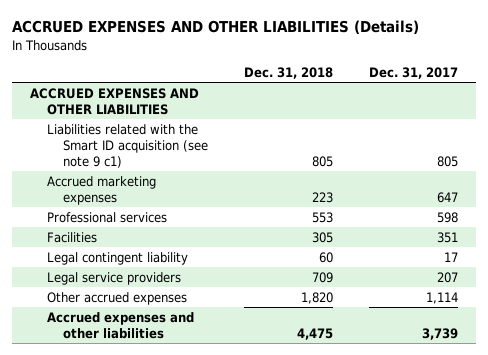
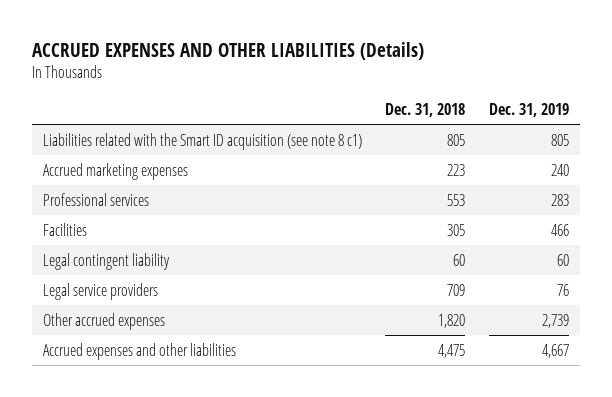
[369,67,459,80] Dec. 31, 2017 -> none
none -> [488,103,569,118] Dec. 31, 2019
[30,87,200,115] ACCRUED EXPENSES AND OTHER LIABILITIES -> none
[46,123,209,169] Liabilities related with the Smart ID acquisition (see note 9 c1) -> [43,132,363,150] Liabilities related with the Smart ID acquisition (see note 8 c1)

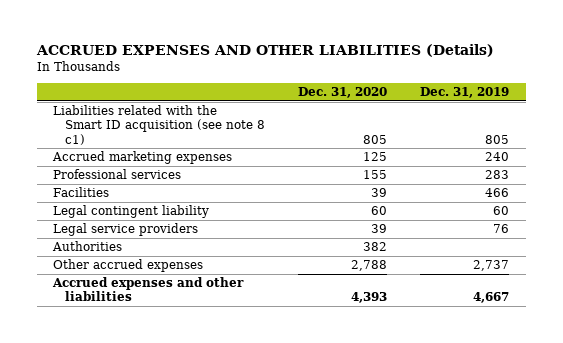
[385,103,466,118] Dec. 31, 2018 -> none
none -> [297,87,387,99] Dec. 31, 2020
none -> [52,241,123,252] Authorities
[541,313,569,328] 2,739 -> [473,260,510,272] 2,737

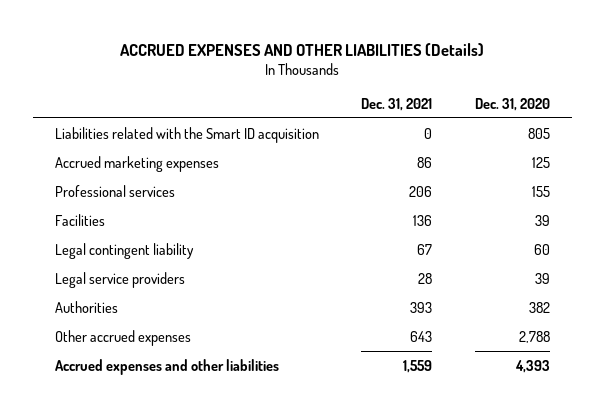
[420,87,510,99] Dec. 31, 2019 -> none
none -> [361,97,433,111] Dec. 31, 2021
[53,105,265,145] Liabilities related with the Smart ID acquisition (see note 8 c1) -> [54,126,319,143] Liabilities related with the Smart ID acquisition

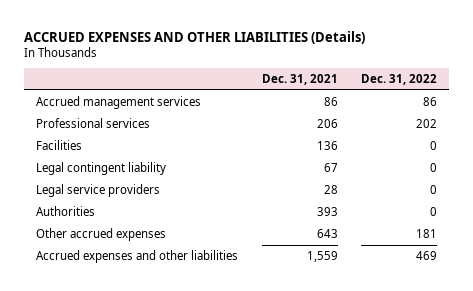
[475,97,551,111] Dec. 31, 2020 -> none
none -> [361,74,438,86] Dec. 31, 2022
[54,126,319,143] Liabilities related with the Smart ID acquisition -> none
[54,155,219,172] Accrued marketing expenses -> none
none -> [35,96,201,110] Accrued management services

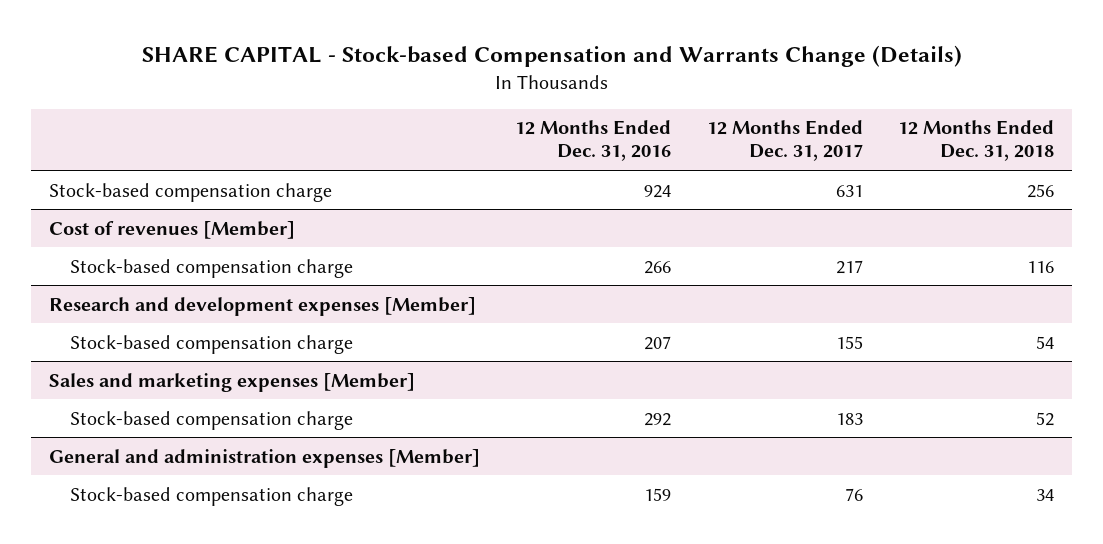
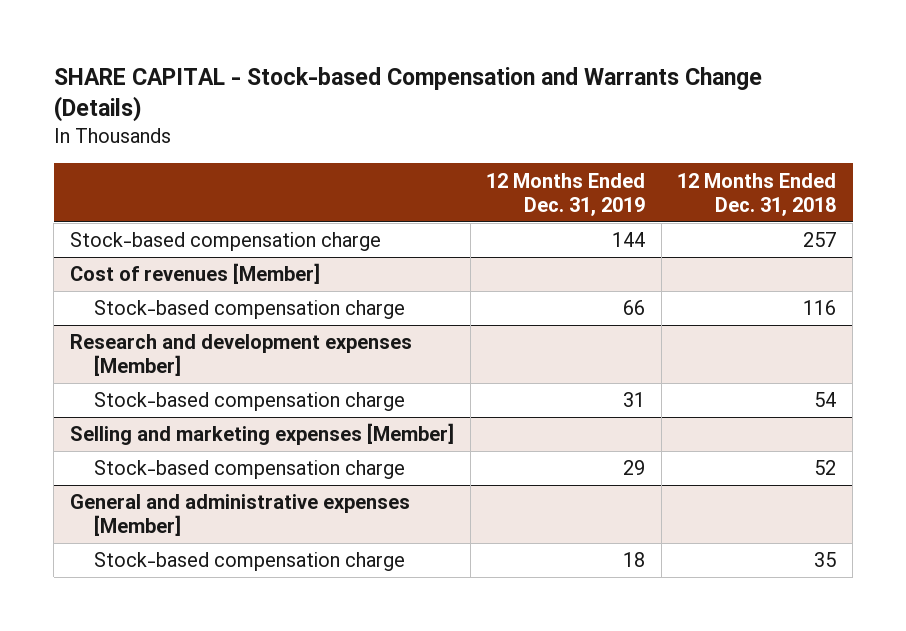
[515,120,672,162] 12 Months Ended Dec. 31, 2016 -> none
[706,120,863,162] 12 Months Ended Dec. 31, 2017 -> none
none -> [486,172,646,216] 12 Months Ended Dec. 31, 2019
[1027,183,1055,198] 256 -> [803,232,837,248] 257
[48,372,415,392] Sales and marketing expenses [Member] -> [70,423,455,446] Selling and marketing expenses [Member]
[48,448,480,468] General and administration expenses [Member] -> [70,494,411,537] General and administrative expenses [Member]
[1036,488,1055,501] 34 -> [814,552,837,568] 35

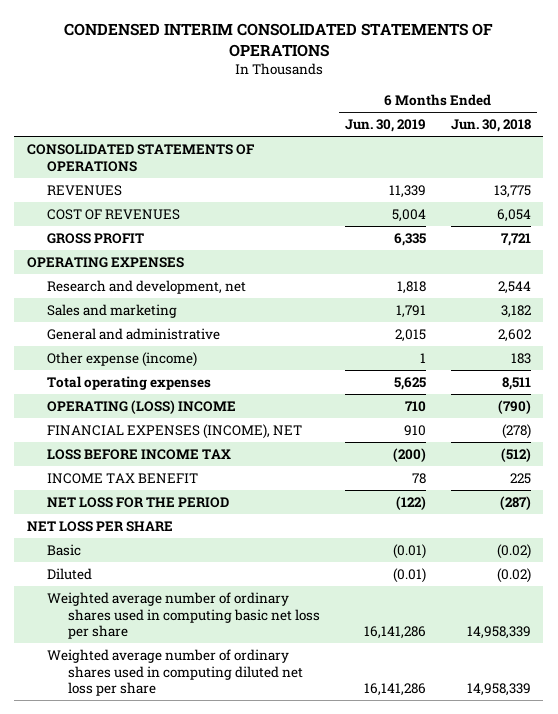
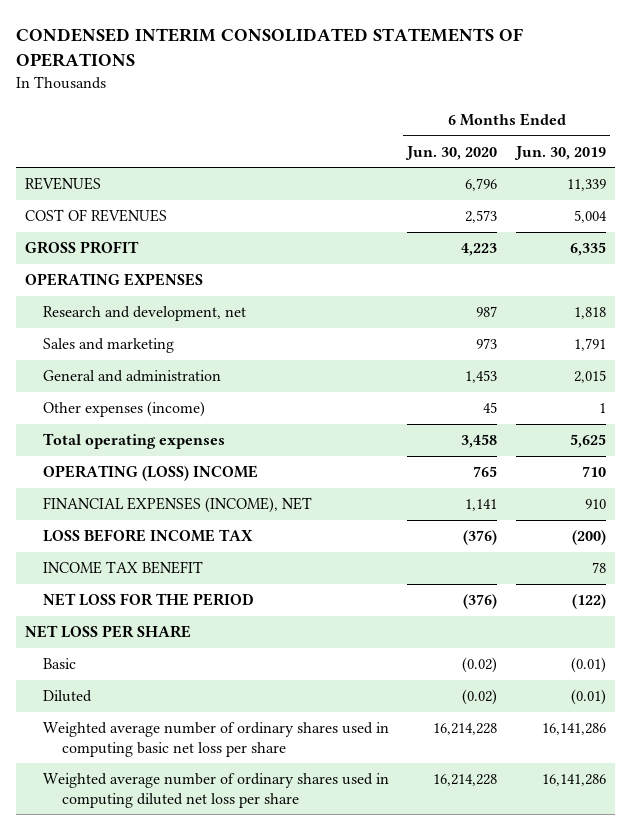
[450,119,531,133] Jun. 30, 2018 -> none
none -> [405,145,498,160] Jun. 30, 2020
[26,144,254,172] CONSOLIDATED STATEMENTS OF OPERATIONS -> none
[47,328,221,341] General and administrative -> [43,370,222,383] General and administration
[47,352,198,368] Other expense (income) -> [43,401,206,418] Other expenses (income)

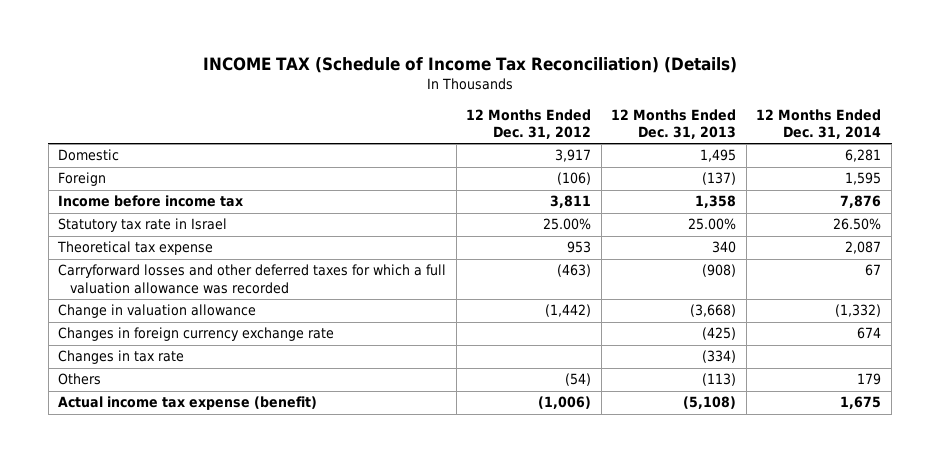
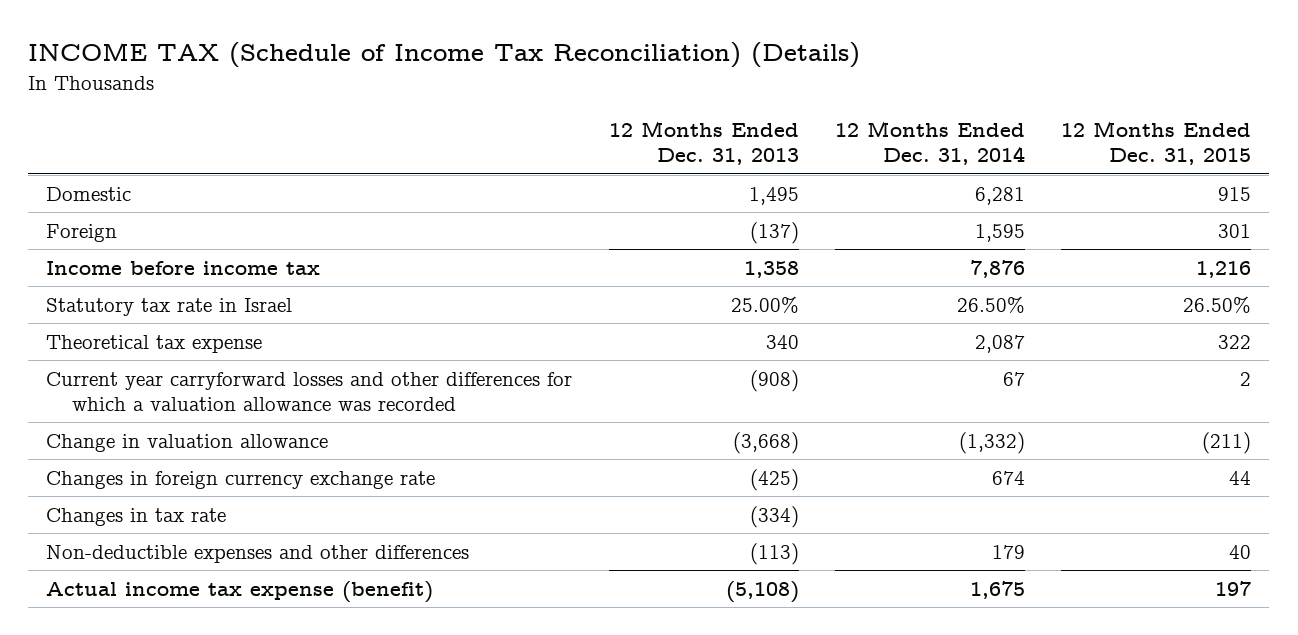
[466,108,592,139] 12 Months Ended Dec. 31, 2012 -> none
none -> [1061,121,1252,166] 12 Months Ended Dec. 31, 2015
[58,264,447,294] Carryforward losses and other deferred taxes for which a full valuation allowance was recorded -> [46,371,573,412] Current year carryforward losses and other differences for which a valuation allowance was recorded
[58,373,102,386] Others -> [46,544,470,563] Non-deductible expenses and other differences

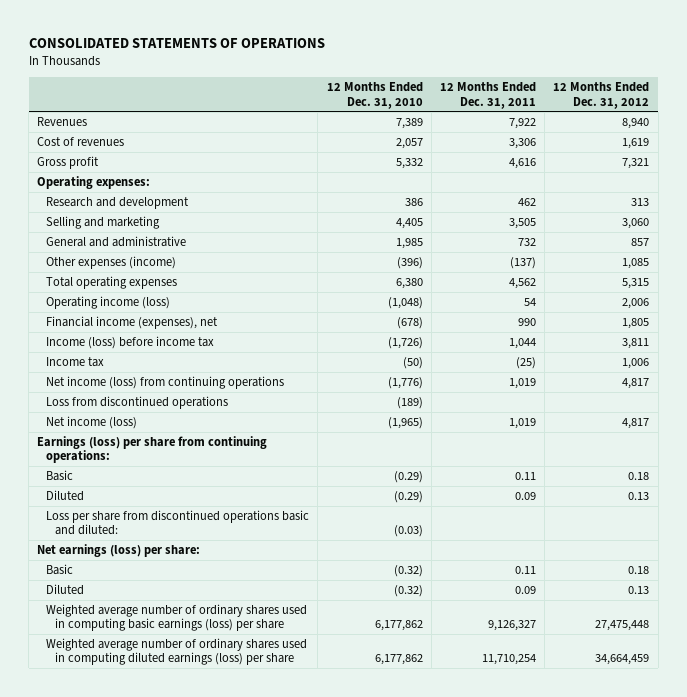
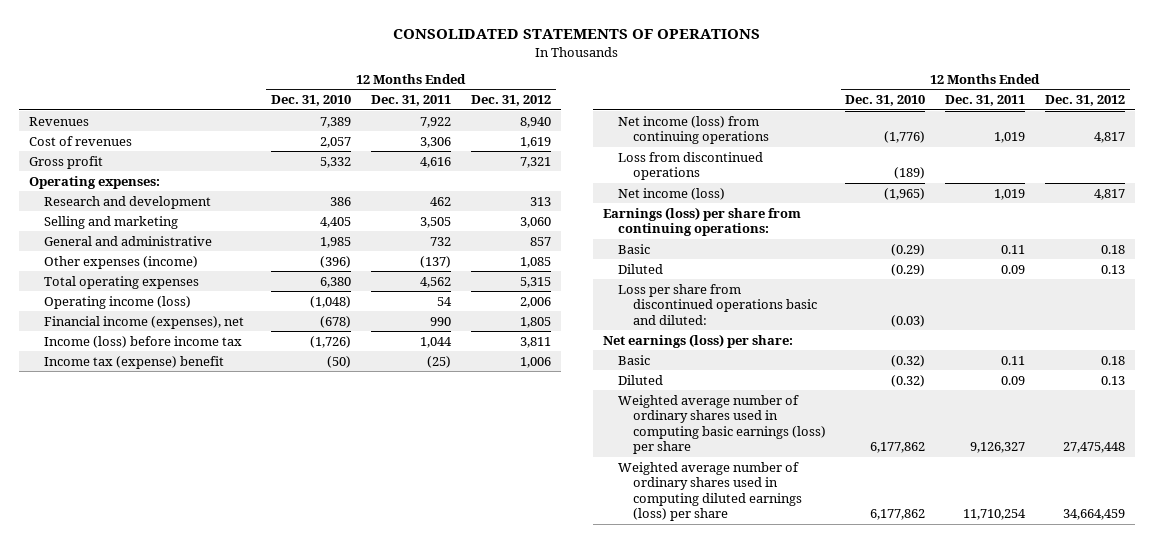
[46,356,105,367] Income tax -> [43,355,224,369] Income tax (expense) benefit

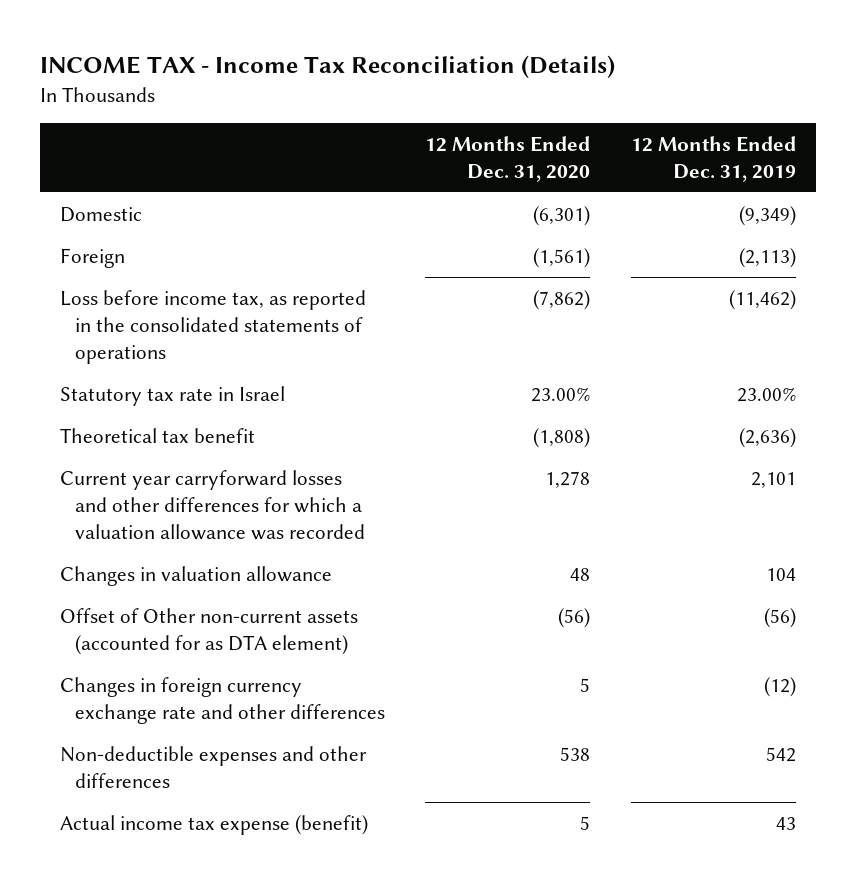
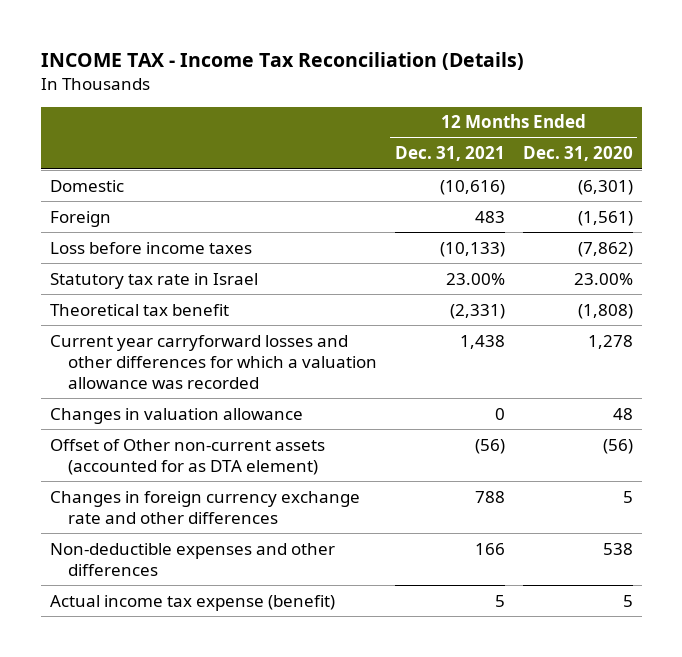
[630,136,796,182] 12 Months Ended Dec. 31, 2019 -> none
none -> [394,146,505,162] Dec. 31, 2021
[60,289,367,364] Loss before income tax, as reported in the consolidated statements of operations -> [49,241,252,254] Loss before income taxes

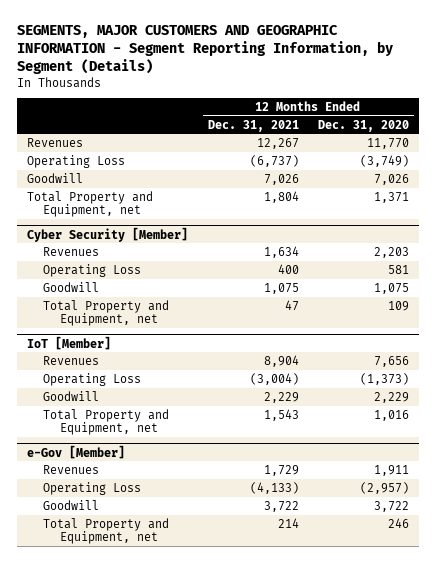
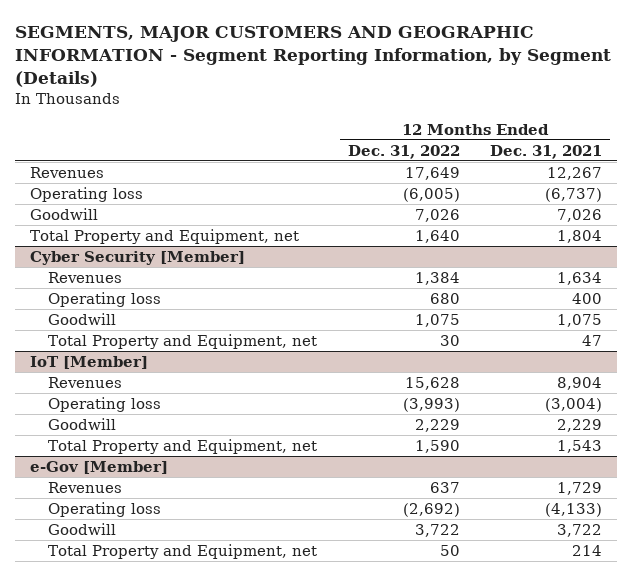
[318,119,410,132] Dec. 31, 2020 -> none
none -> [347,144,460,159] Dec. 31, 2022
[26,154,125,168] Operating Loss -> [30,186,144,202] Operating loss
[43,263,142,277] Operating Loss -> [48,291,162,307] Operating loss
[43,372,142,386] Operating Loss -> [48,396,162,412] Operating loss
[43,481,142,495] Operating Loss -> [48,501,162,517] Operating loss

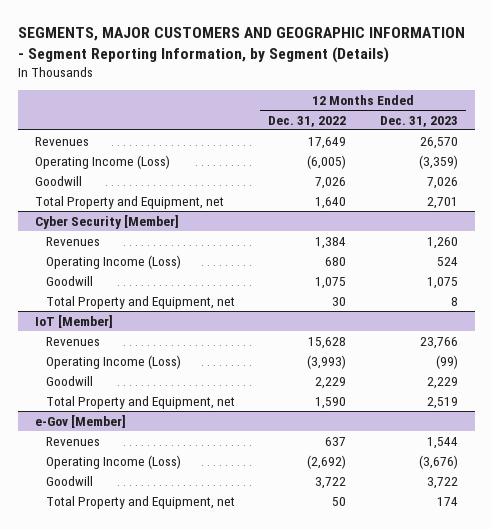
[490,144,603,159] Dec. 31, 2021 -> none
none -> [379,115,458,127] Dec. 31, 2023
[30,186,144,202] Operating loss -> [34,154,170,169] Operating Income (Loss)
[48,291,162,307] Operating loss -> [45,254,181,269] Operating Income (Loss)
[48,396,162,412] Operating loss -> [45,354,181,369] Operating Income (Loss)
[48,501,162,517] Operating loss -> [45,454,181,469] Operating Income (Loss)

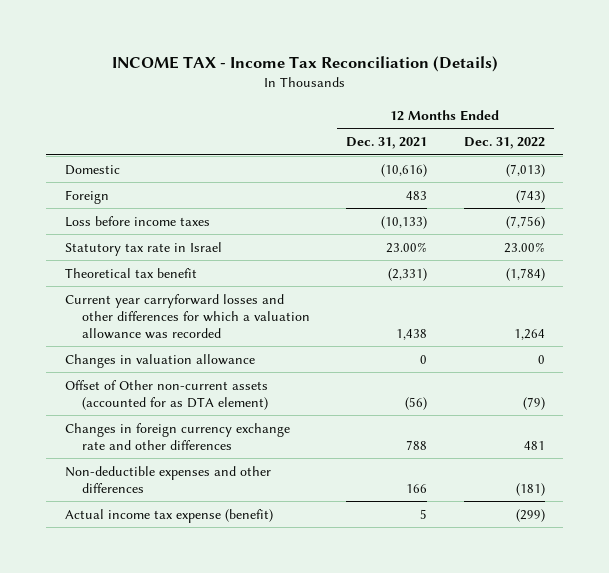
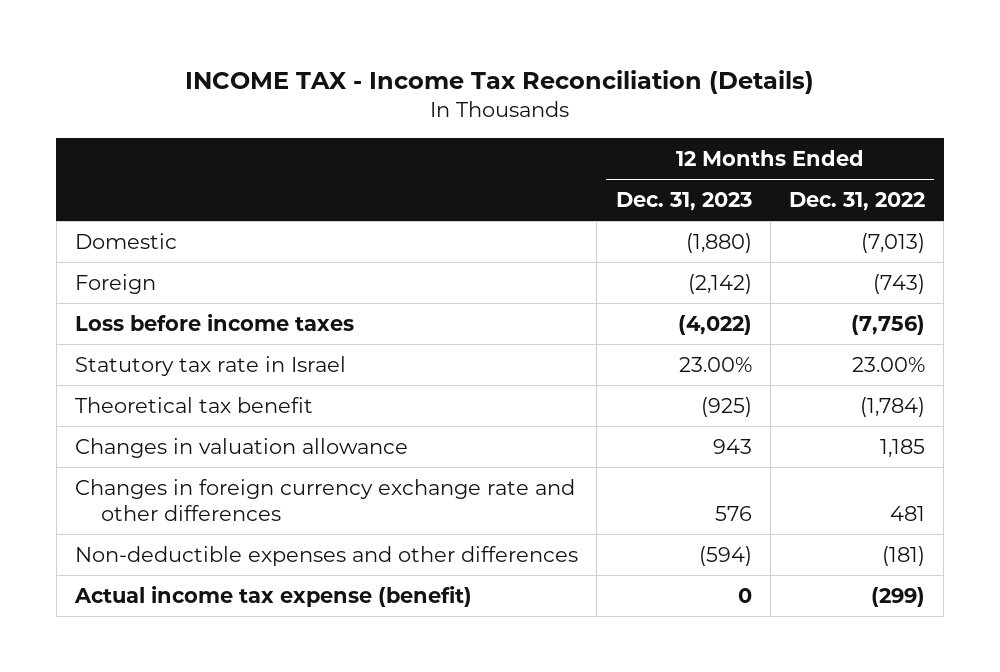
[346,136,428,149] Dec. 31, 2021 -> none
none -> [615,192,752,212] Dec. 31, 2023
[64,293,310,339] Current year carryforward losses and other differences for which a valuation allowance was recorded -> none
[64,379,268,410] Offset of Other non-current assets (accounted for as DTA element) -> none
[537,354,545,364] 0 -> [880,438,926,458] 1,185

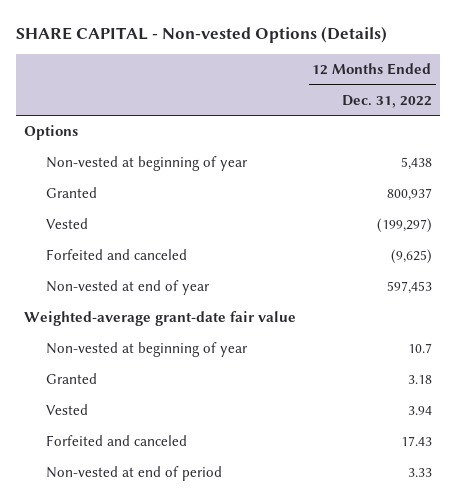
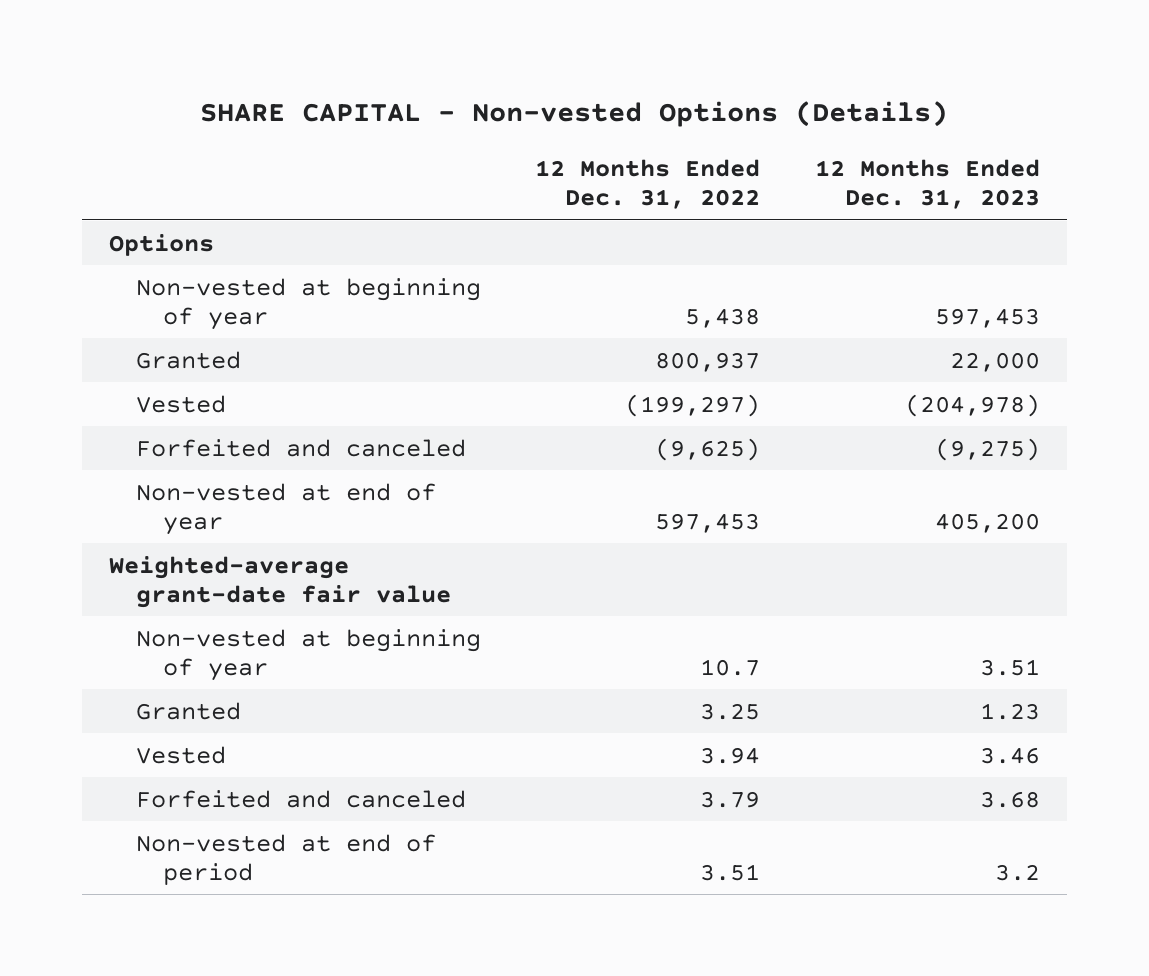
none -> [814,158,1040,210] 12 Months Ended Dec. 31, 2023
[407,375,432,385] 3.18 -> [700,702,761,720] 3.25
[400,436,432,447] 17.43 -> [700,790,761,808] 3.79
[407,468,432,478] 3.33 -> [700,863,761,881] 3.51

